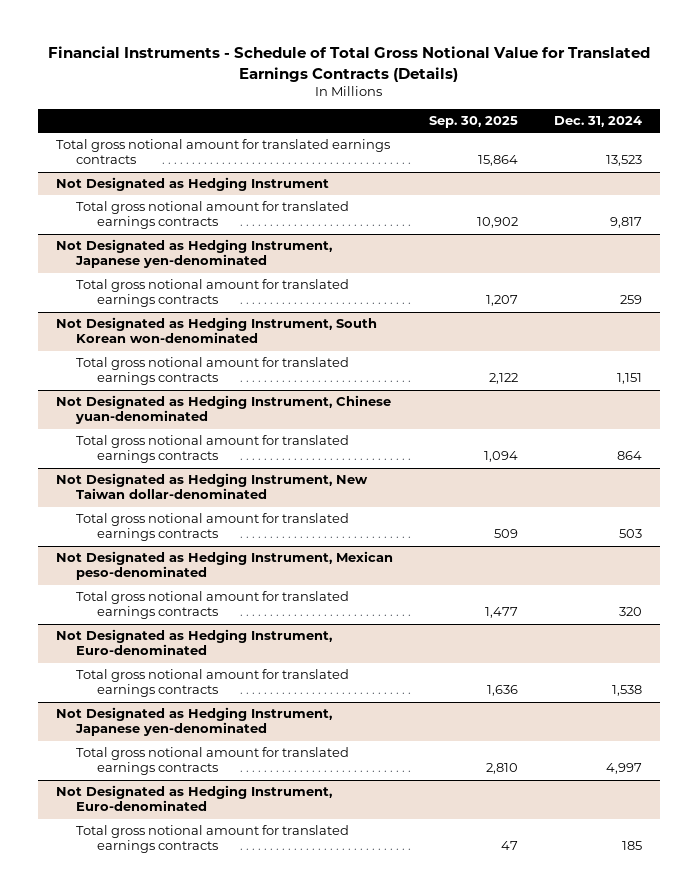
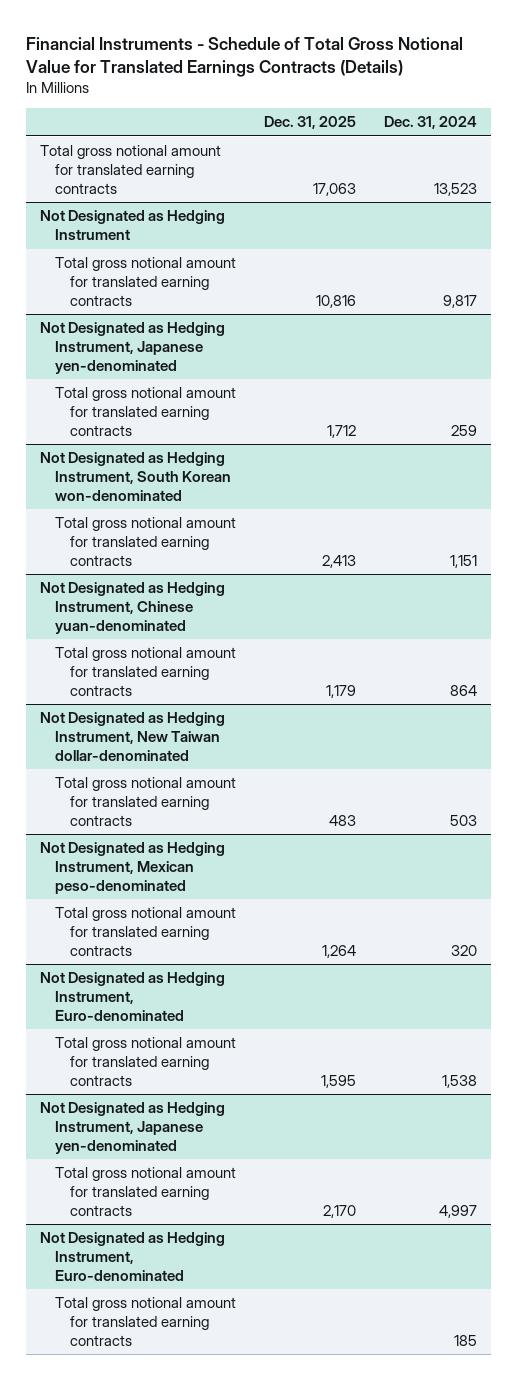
[429,116,519,129] Sep. 30, 2025 -> none
none -> [263,116,356,130] Dec. 31, 2025
[56,139,391,165] Total gross notional amount for translated earnings contracts -> [40,145,222,194] Total gross notional amount for translated earning contracts
[76,201,350,230] Total gross notional amount for translated earnings contracts -> [55,257,237,306] Total gross notional amount for translated earning contracts
[76,279,350,308] Total gross notional amount for translated earnings contracts -> [55,387,237,436] Total gross notional amount for translated earning contracts
[76,357,350,386] Total gross notional amount for translated earnings contracts -> [55,517,237,566] Total gross notional amount for translated earning contracts
[76,435,350,464] Total gross notional amount for translated earnings contracts -> [55,647,237,696] Total gross notional amount for translated earning contracts
[76,513,350,542] Total gross notional amount for translated earnings contracts -> [55,777,237,826] Total gross notional amount for translated earning contracts
[76,591,350,620] Total gross notional amount for translated earnings contracts -> [55,907,237,956] Total gross notional amount for translated earning contracts
[76,669,350,698] Total gross notional amount for translated earnings contracts -> [55,1037,237,1086] Total gross notional amount for translated earning contracts
[76,747,350,776] Total gross notional amount for translated earnings contracts -> [55,1167,237,1216] Total gross notional amount for translated earning contracts
[76,825,350,854] Total gross notional amount for translated earnings contracts -> [55,1297,237,1346] Total gross notional amount for translated earning contracts

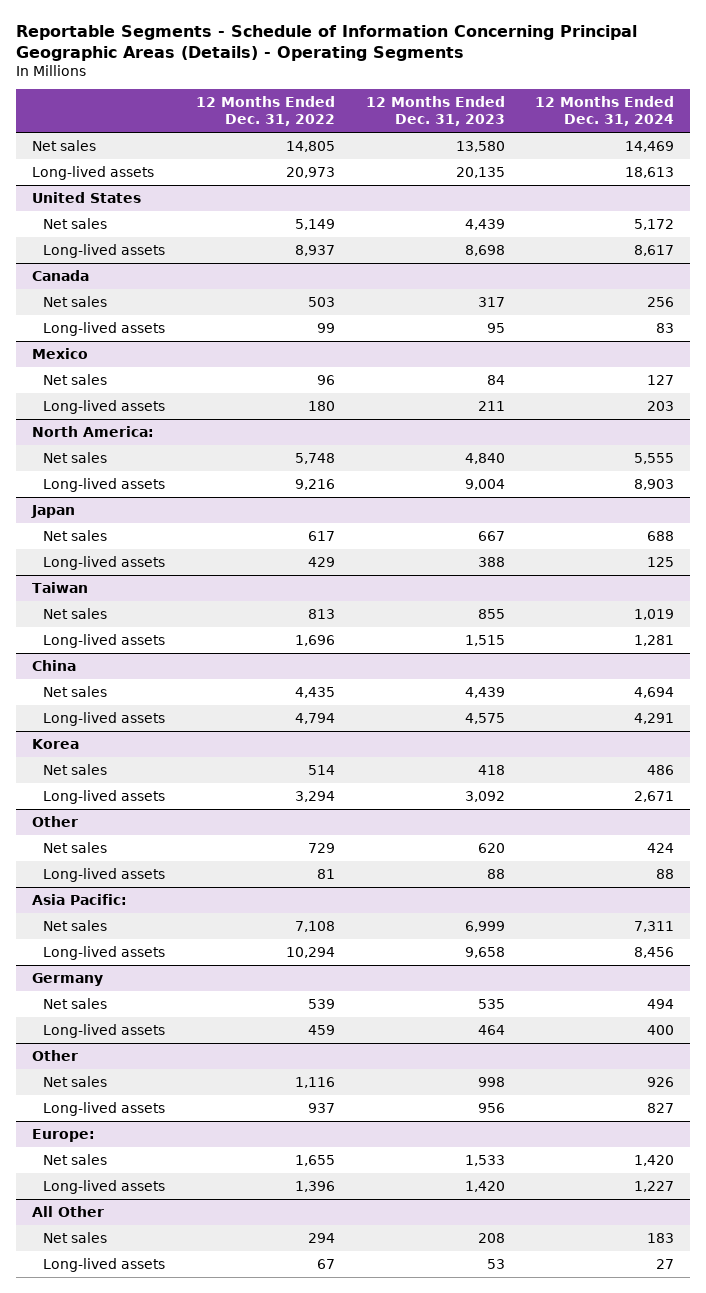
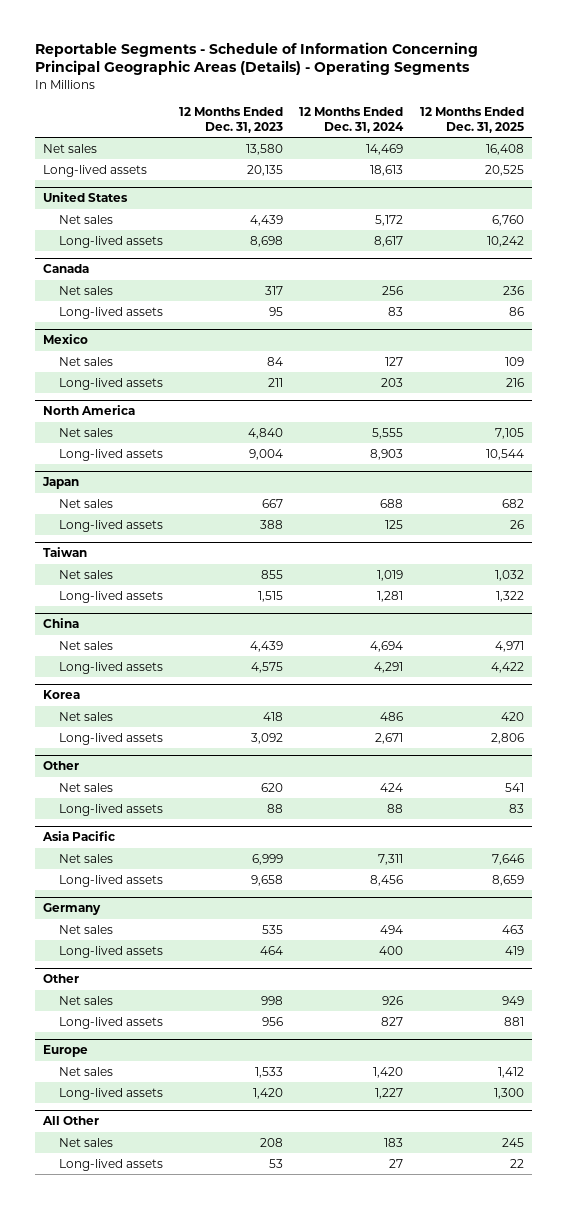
[195,96,335,126] 12 Months Ended Dec. 31, 2022 -> none
none -> [419,106,524,133] 12 Months Ended Dec. 31, 2025
[31,425,154,437] North America: -> [42,405,135,416] North America
[31,893,127,905] Asia Pacific: -> [41,831,115,842] Asia Pacific
[31,1128,95,1142] Europe: -> [42,1045,88,1058] Europe

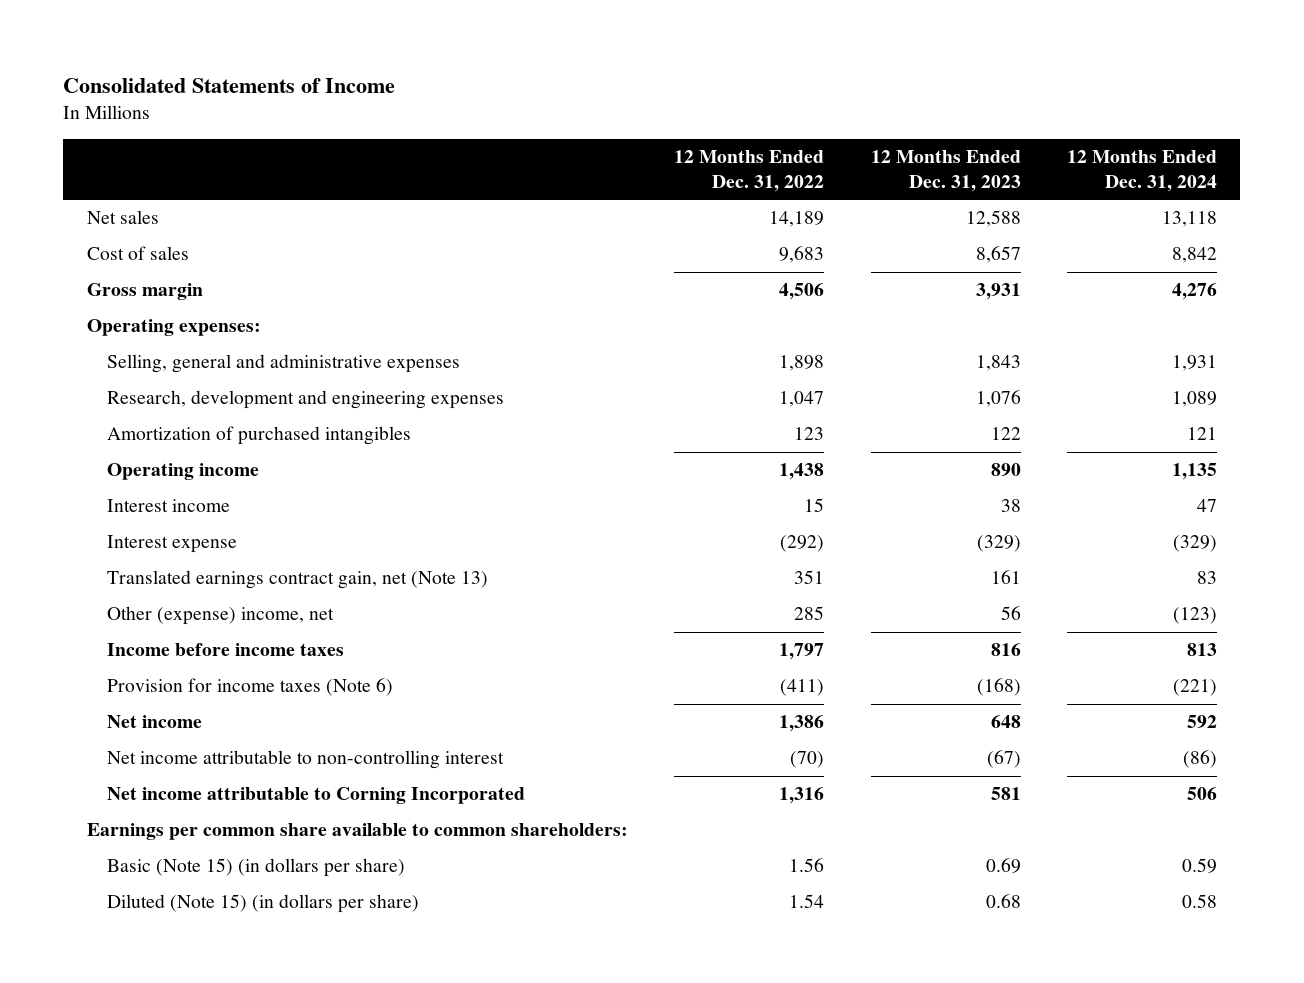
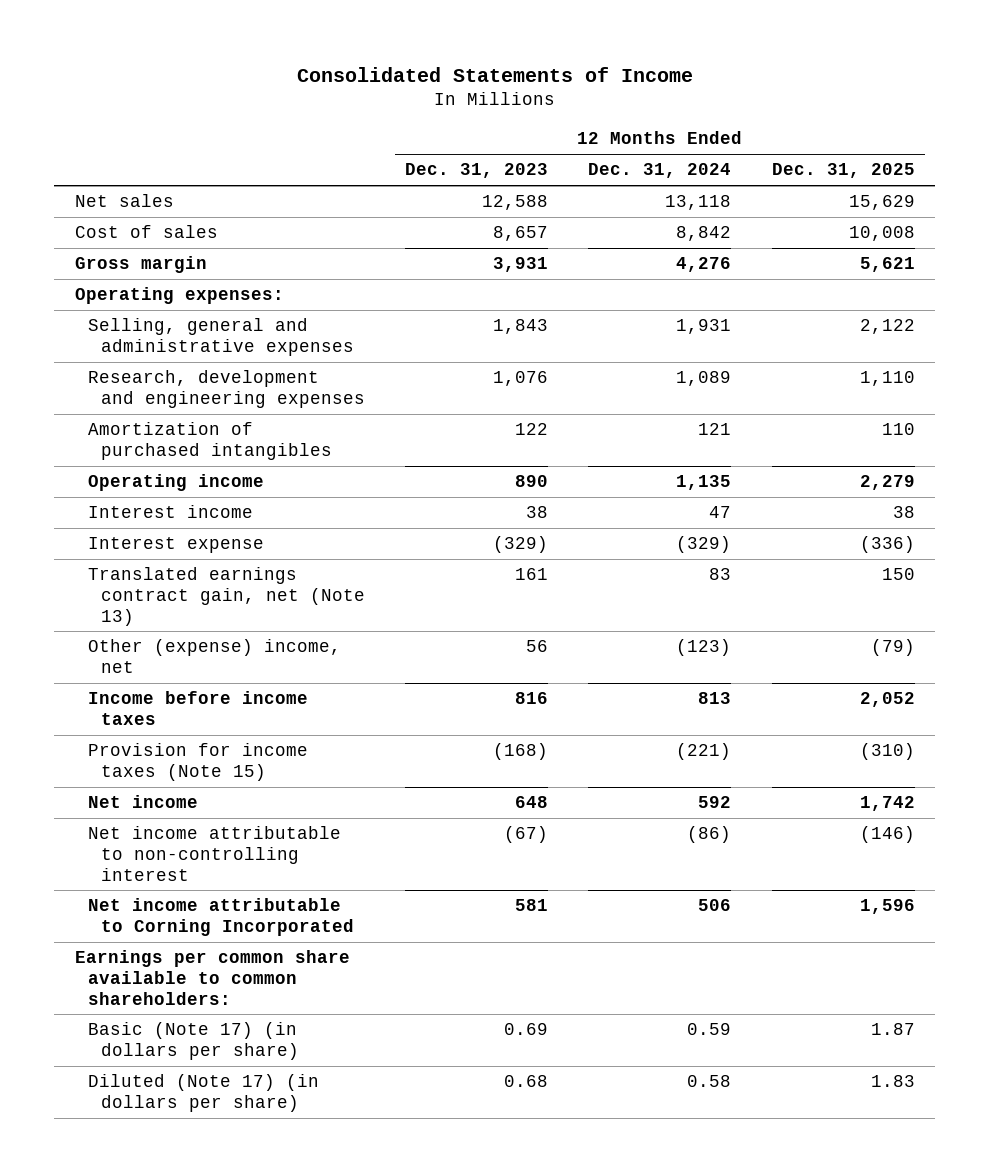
[674,150,825,192] 12 Months Ended Dec. 31, 2022 -> none
none -> [771,163,915,179] Dec. 31, 2025
[107,678,394,697] Provision for income taxes (Note 6) -> [87,743,308,781] Provision for income taxes (Note 15)
[107,858,406,878] Basic (Note 15) (in dollars per share) -> [87,1022,299,1060] Basic (Note 17) (in dollars per share)
[107,894,420,914] Diluted (Note 15) (in dollars per share) -> [87,1074,319,1112] Diluted (Note 17) (in dollars per share)

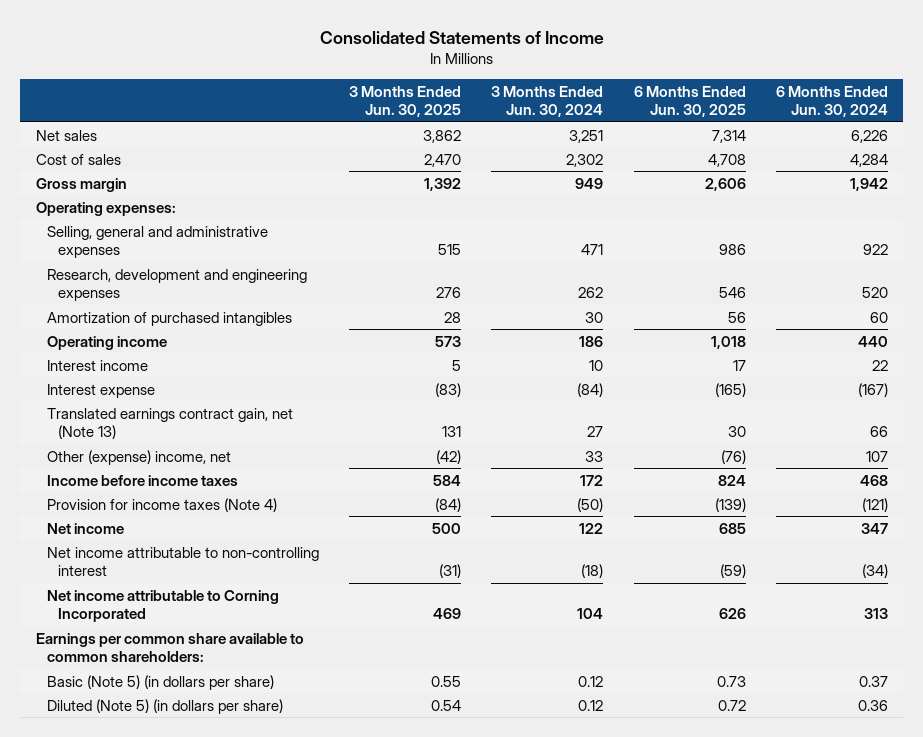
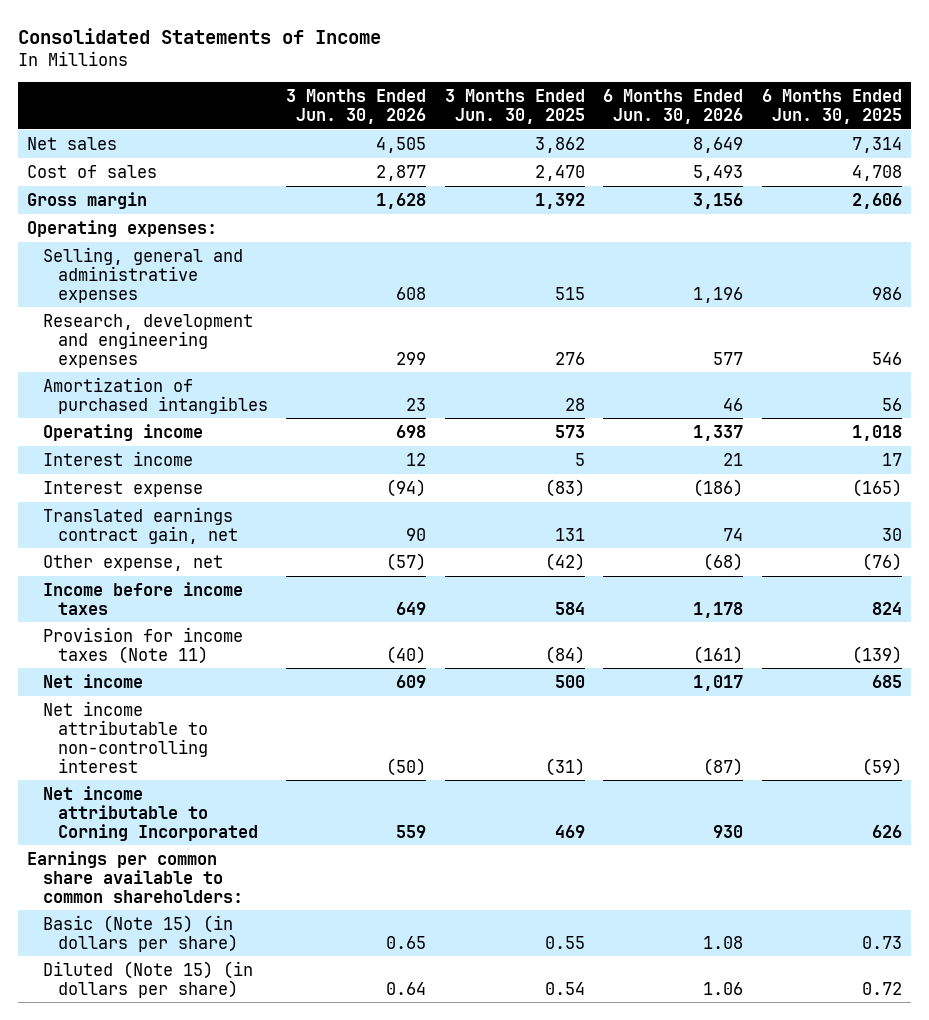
[491,86,604,118] 3 Months Ended Jun. 30, 2024 -> none
[775,86,888,118] 6 Months Ended Jun. 30, 2024 -> none
none -> [286,89,427,125] 3 Months Ended Jun. 30, 2026
none -> [603,89,744,125] 6 Months Ended Jun. 30, 2026
[46,407,293,439] Translated earnings contract gain, net (Note 13) -> [42,506,238,544] Translated earnings contract gain, net
[46,449,231,465] Other (expense) income, net -> [42,554,223,571] Other expense, net
[46,497,277,512] Provision for income taxes (Note 4) -> [42,626,243,664] Provision for income taxes (Note 11)
[46,674,274,690] Basic (Note 5) (in dollars per share) -> [42,914,238,952] Basic (Note 15) (in dollars per share)
[46,698,283,714] Diluted (Note 5) (in dollars per share) -> [42,960,253,998] Diluted (Note 15) (in dollars per share)

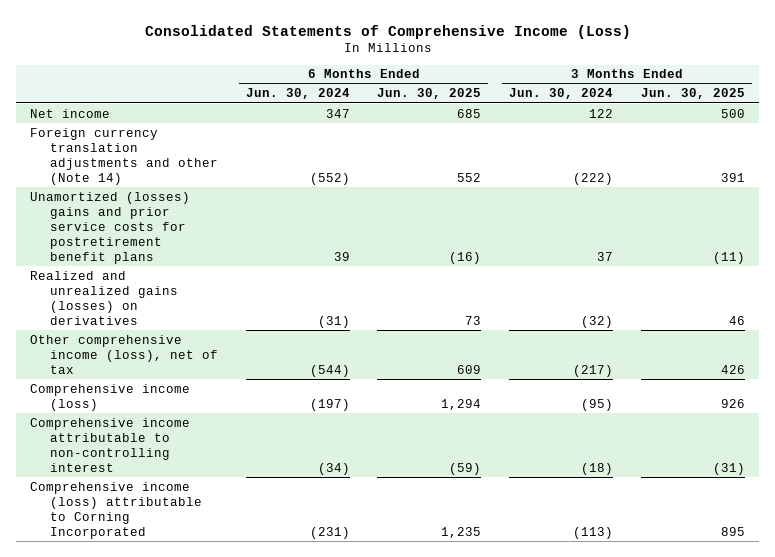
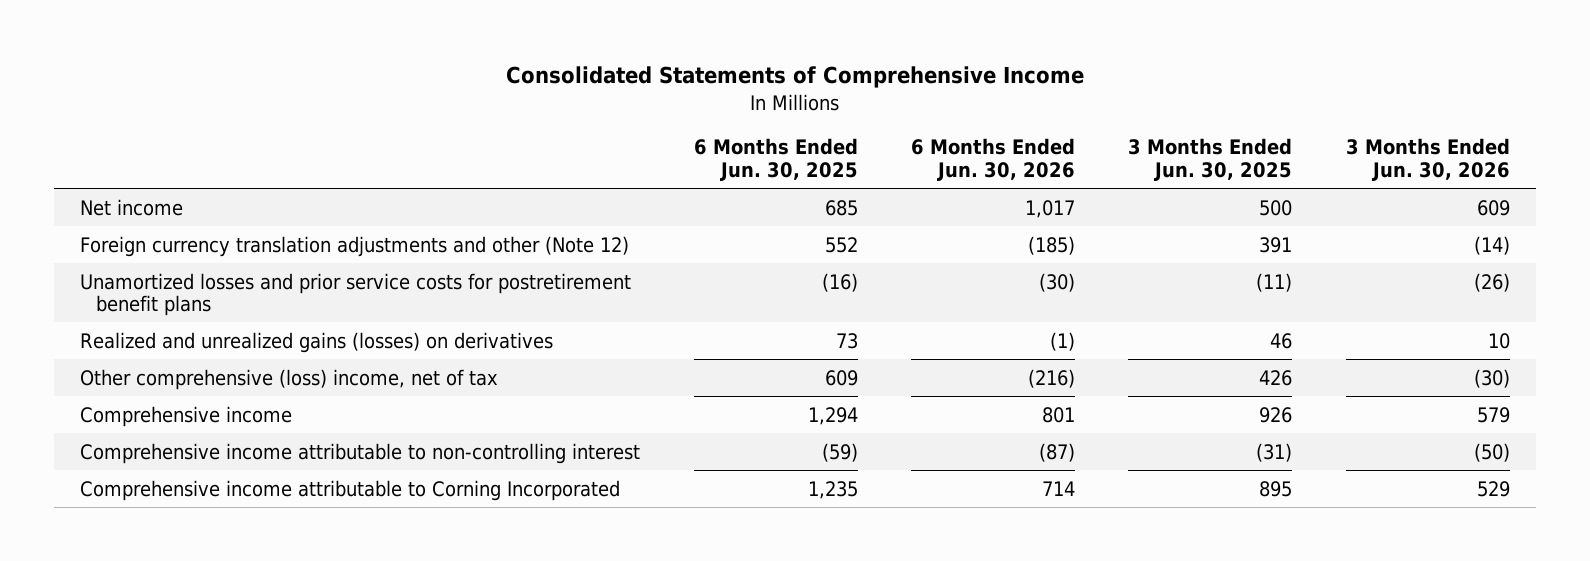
[144,24,631,39] Consolidated Statements of Comprehensive Income (Loss) -> [505,66,1084,89] Consolidated Statements of Comprehensive Income
[245,88,350,100] Jun. 30, 2024 -> none
[509,88,614,100] Jun. 30, 2024 -> none
none -> [910,138,1075,181] 6 Months Ended Jun. 30, 2026
none -> [1345,138,1510,181] 3 Months Ended Jun. 30, 2026
[30,127,218,185] Foreign currency translation adjustments and other (Note 14) -> [80,235,630,257] Foreign currency translation adjustments and other (Note 12)
[30,191,191,264] Unamortized (losses) gains and prior service costs for postretirement benefit plans -> [80,272,632,316] Unamortized losses and prior service costs for postretirement benefit plans
[30,334,218,374] Other comprehensive income (loss), net of tax -> [80,368,499,390] Other comprehensive (loss) income, net of tax
[30,383,191,411] Comprehensive income (loss) -> [80,405,293,427] Comprehensive income
[30,481,202,539] Comprehensive income (loss) attributable to Corning Incorporated -> [80,479,621,501] Comprehensive income attributable to Corning Incorporated

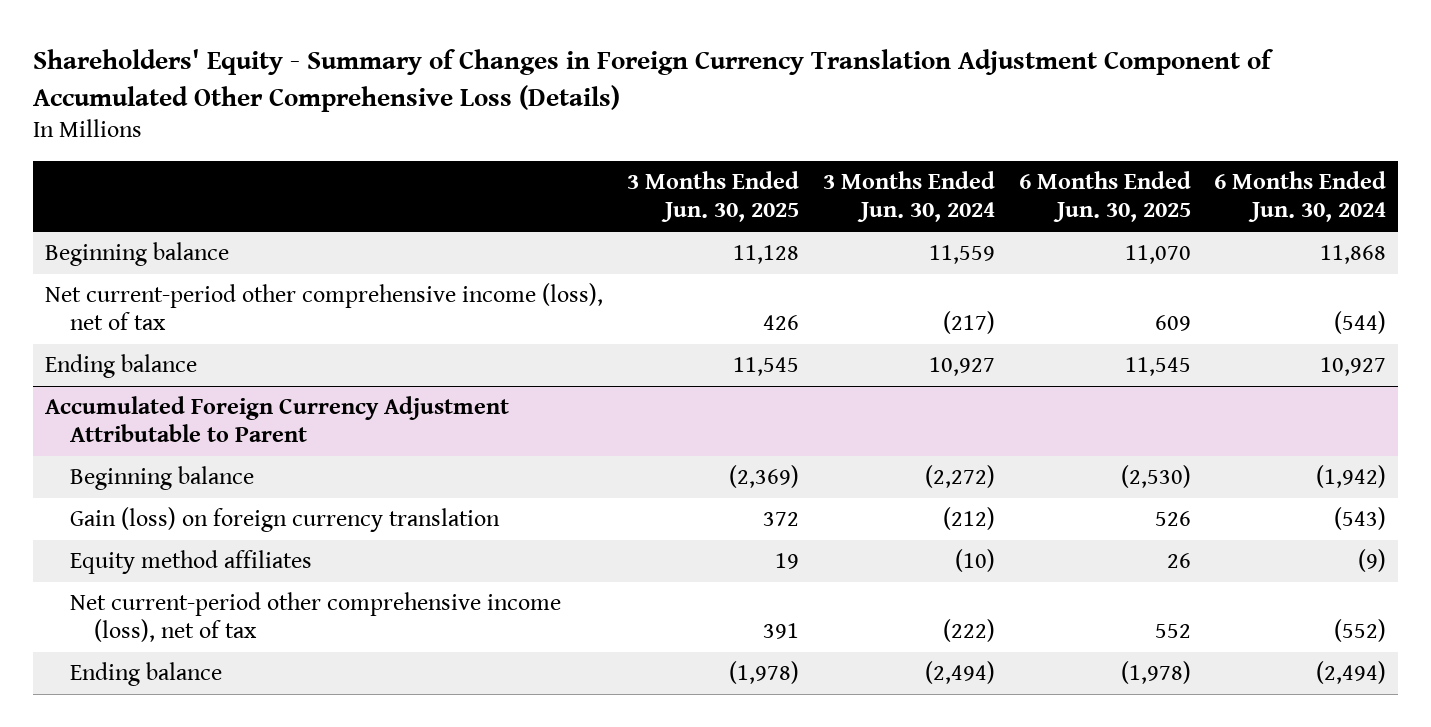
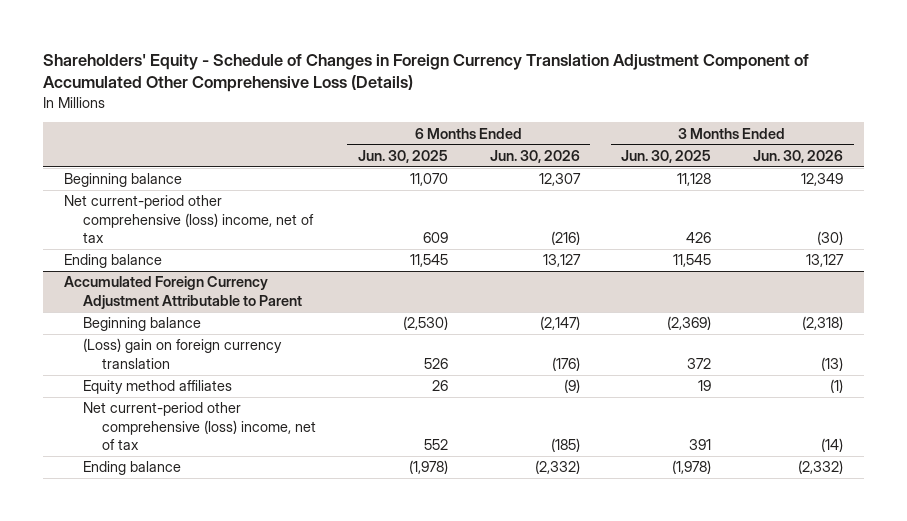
[32,49,1274,112] Shareholders' Equity - Summary of Changes in Foreign Currency Translation Adjustment Component of Accumulated Other Comprehensive Loss (Details) -> [43,53,810,93] Shareholders' Equity - Schedule of Changes in Foreign Currency Translation Adjustment Component of Accumulated Other Comprehensive Loss (Details)
[822,171,995,223] 3 Months Ended Jun. 30, 2024 -> none
[1214,171,1387,223] 6 Months Ended Jun. 30, 2024 -> none
none -> [489,149,580,163] Jun. 30, 2026
none -> [753,149,844,163] Jun. 30, 2026
[44,283,603,331] Net current-period other comprehensive income (loss), net of tax -> [64,195,315,243] Net current-period other comprehensive (loss) income, net of tax
[69,507,500,533] Gain (loss) on foreign currency translation -> [83,338,283,369] (Loss) gain on foreign currency translation
[69,592,561,643] Net current-period other comprehensive income (loss), net of tax -> [83,402,316,450] Net current-period other comprehensive (loss) income, net of tax

